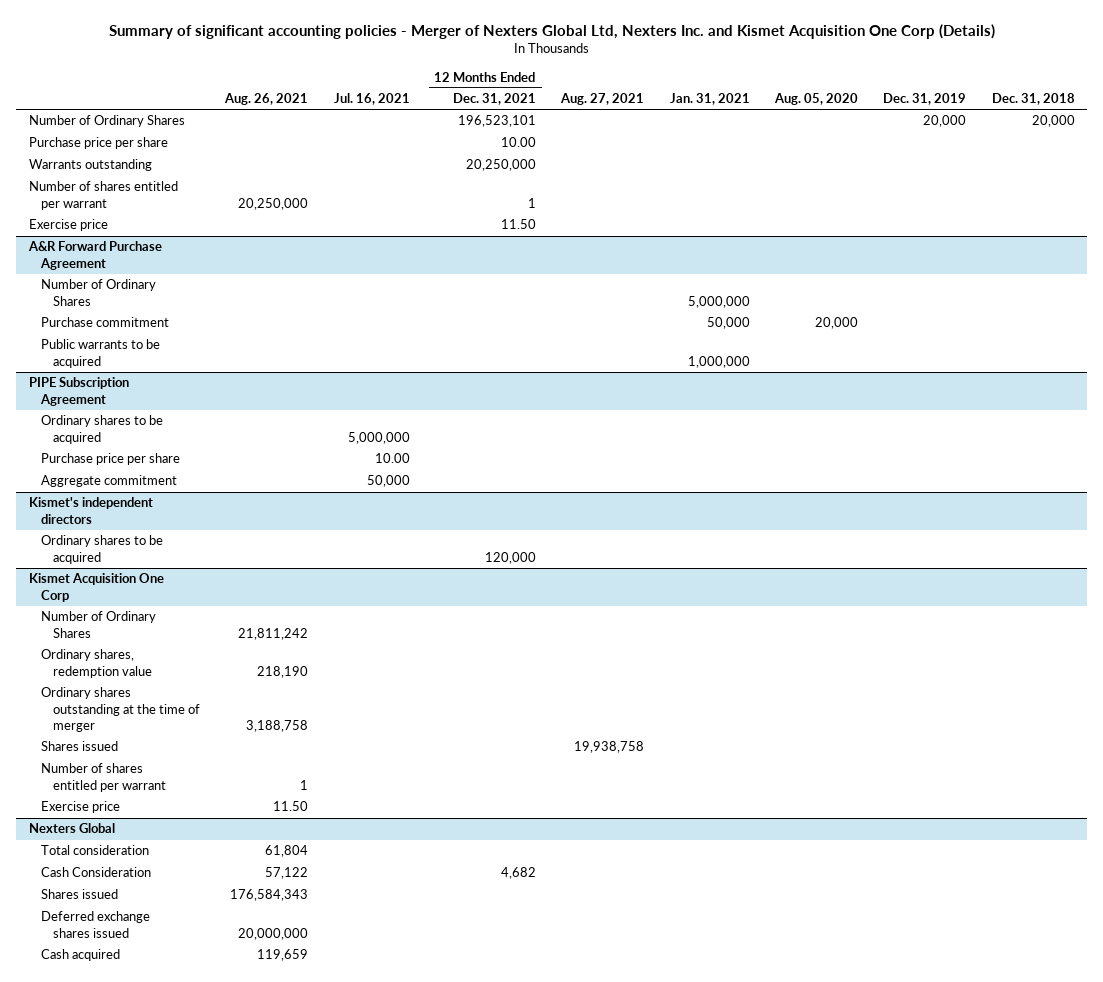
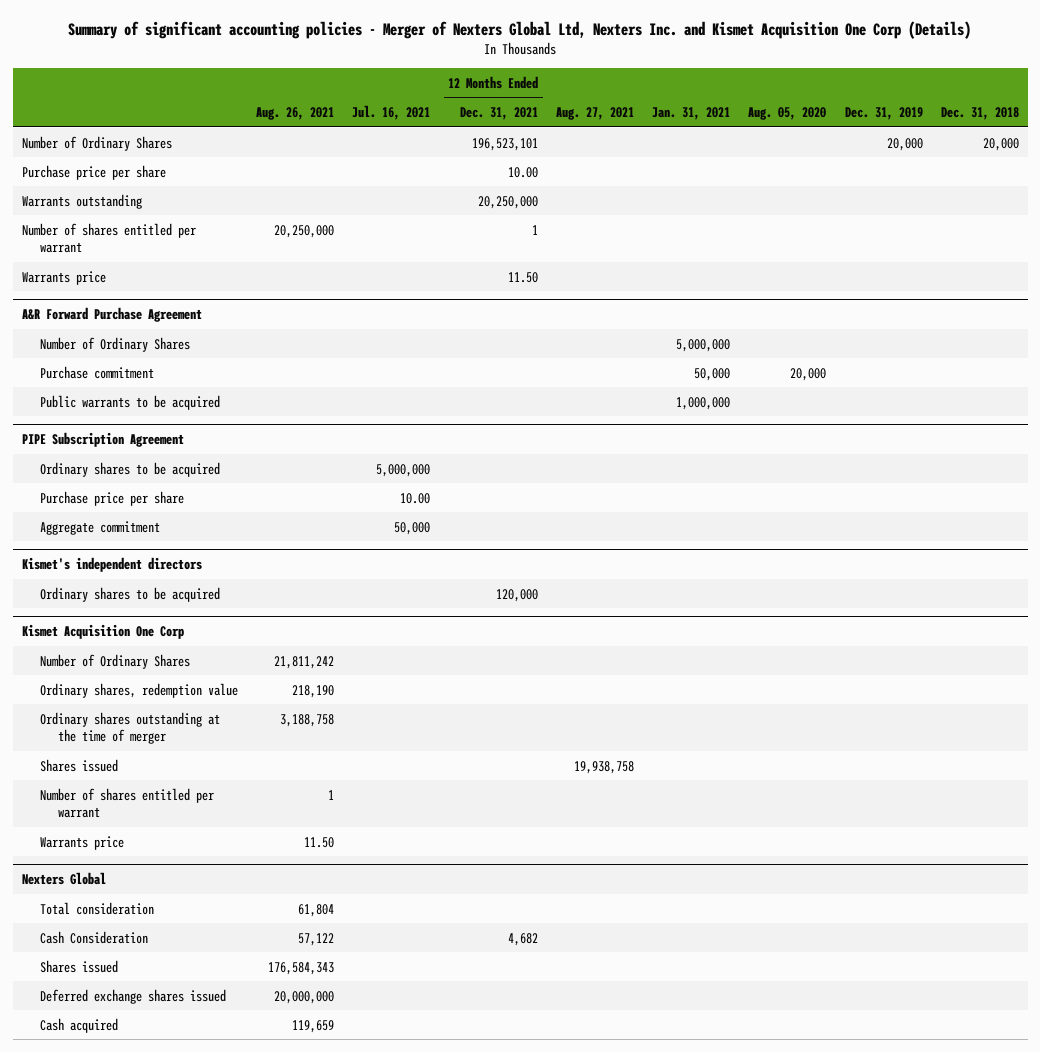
[28,219,108,232] Exercise price -> [21,270,106,285] Warrants price
[40,801,120,814] Exercise price -> [39,835,124,850] Warrants price

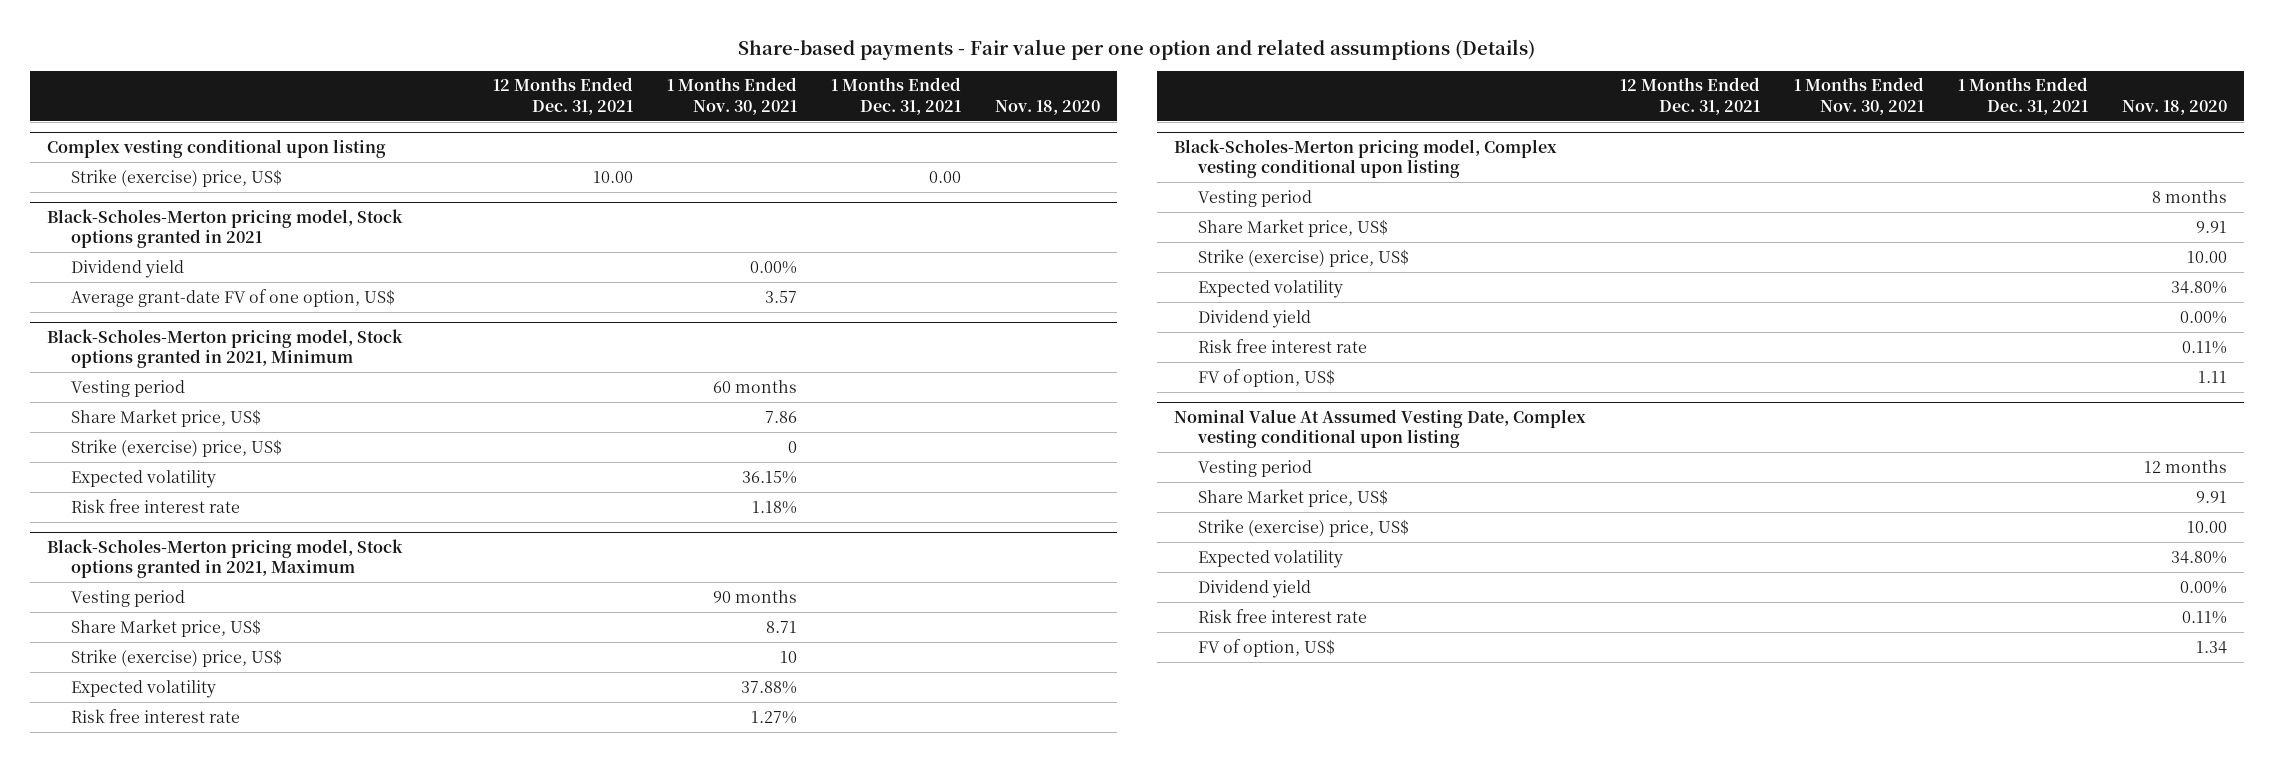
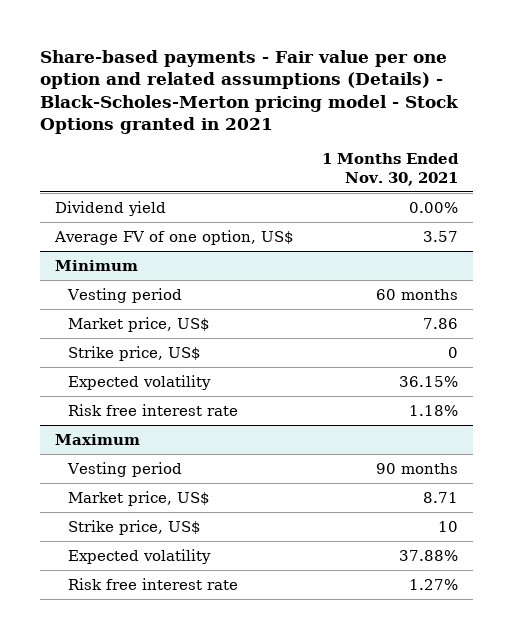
[738,38,1536,60] Share-based payments - Fair value per one option and related assumptions (Details) -> [40,49,460,135] Share-based payments - Fair value per one option and related assumptions (Details) - Black-Scholes-Merton pricing model - Stock Options granted in 2021
[492,77,633,115] 12 Months Ended Dec. 31, 2021 -> none
[831,77,962,115] 1 Months Ended Dec. 31, 2021 -> none
[995,99,1101,115] Nov. 18, 2020 -> none
[46,138,386,158] Complex vesting conditional upon listing -> none
[70,168,282,187] Strike (exercise) price, US$ -> none
[46,208,403,249] Black-Scholes-Merton pricing model, Stock options granted in 2021 -> none
[70,259,184,278] Dividend yield -> none
[70,288,395,307] Average grant-date FV of one option, US$ -> none
none -> [54,200,166,216] Dividend yield
none -> [53,229,294,245] Average FV of one option, US$
[46,328,403,369] Black-Scholes-Merton pricing model, Stock options granted in 2021, Minimum -> [54,259,138,271] Minimum
[70,408,261,427] Share Market price, US$ -> [68,316,211,332] Market price, US$
[70,438,282,457] Strike (exercise) price, US$ -> [68,345,202,361] Strike price, US$
[46,538,403,579] Black-Scholes-Merton pricing model, Stock options granted in 2021, Maximum -> [54,433,140,445] Maximum
[70,618,261,637] Share Market price, US$ -> [68,490,211,506] Market price, US$
[70,648,282,667] Strike (exercise) price, US$ -> [68,519,202,535] Strike price, US$
[1174,138,1558,179] Black-Scholes-Merton pricing model, Complex vesting conditional upon listing -> none
[1197,189,1312,207] Vesting period -> none
[1197,218,1388,237] Share Market price, US$ -> none
[1197,248,1409,267] Strike (exercise) price, US$ -> none
[1197,279,1343,298] Expected volatility -> none
[1197,309,1311,328] Dividend yield -> none
[1197,338,1367,353] Risk free interest rate -> none
[1197,368,1335,387] FV of option, US$ -> none
[1174,408,1587,449] Nominal Value At Assumed Vesting Date, Complex vesting conditional upon listing -> none
[1197,459,1312,477] Vesting period -> none
[1197,488,1388,507] Share Market price, US$ -> none
[1197,518,1409,537] Strike (exercise) price, US$ -> none
[1197,549,1343,568] Expected volatility -> none
[1197,579,1311,598] Dividend yield -> none
[1197,608,1367,623] Risk free interest rate -> none
[1197,638,1335,657] FV of option, US$ -> none

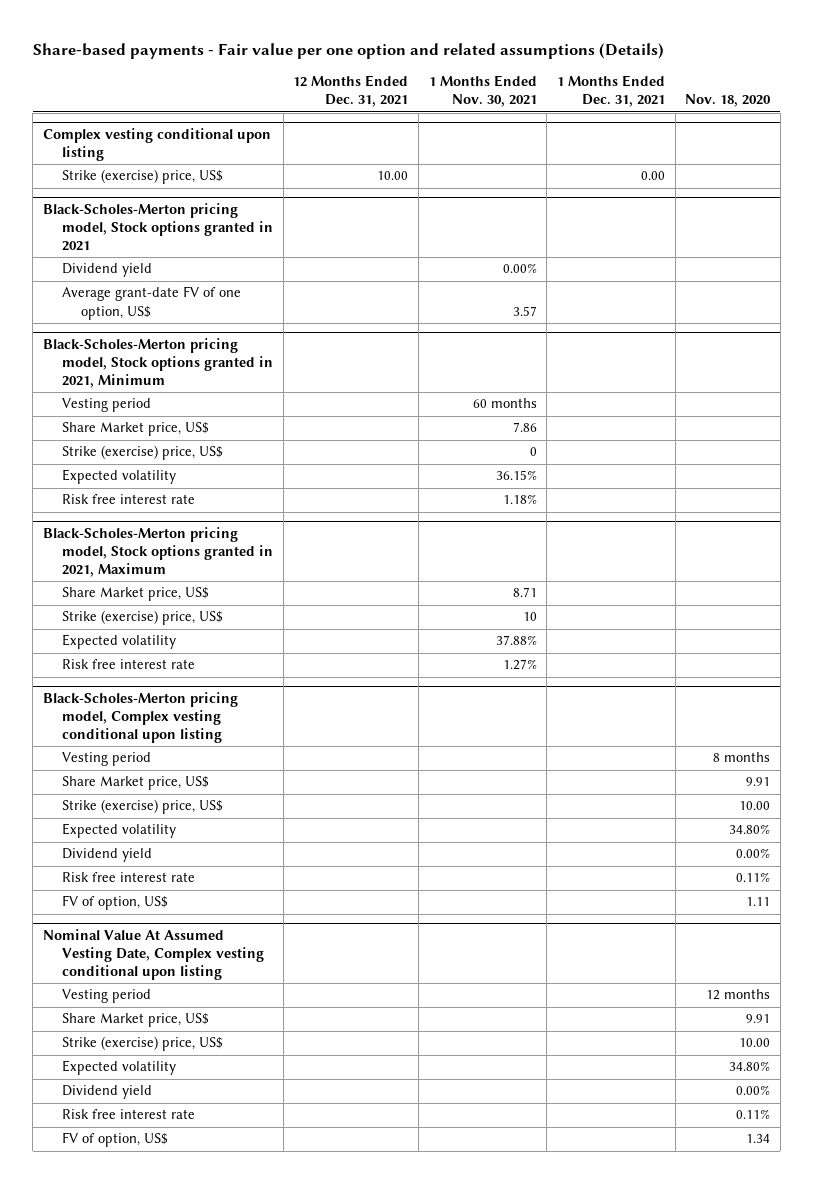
[40,49,460,135] Share-based payments - Fair value per one option and related assumptions (Details) - Black-Scholes-Merton pricing model - Stock Options granted in 2021 -> [32,43,664,60] Share-based payments - Fair value per one option and related assumptions (Details)
none -> [293,75,409,108] 12 Months Ended Dec. 31, 2021
none -> [556,75,665,108] 1 Months Ended Dec. 31, 2021
none -> [685,94,772,108] Nov. 18, 2020
[54,200,166,216] Dividend yield -> none
[53,229,294,245] Average FV of one option, US$ -> none
none -> [42,127,271,161] Complex vesting conditional upon listing
none -> [61,169,223,185] Strike (exercise) price, US$
none -> [42,202,273,252] Black-Scholes-Merton pricing model, Stock options granted in 2021
none -> [61,263,152,278] Dividend yield
none -> [61,286,241,320] Average grant-date FV of one option, US$
[54,259,138,271] Minimum -> [42,337,273,389] Black-Scholes-Merton pricing model, Stock options granted in 2021, Minimum
[68,316,211,332] Market price, US$ -> [61,422,209,437] Share Market price, US$
[68,345,202,361] Strike price, US$ -> [61,445,223,461] Strike (exercise) price, US$
[67,461,183,477] Vesting period -> none
[54,433,140,445] Maximum -> [42,526,273,578] Black-Scholes-Merton pricing model, Stock options granted in 2021, Maximum
[68,490,211,506] Market price, US$ -> [61,587,209,602] Share Market price, US$
[68,519,202,535] Strike price, US$ -> [61,610,223,626] Strike (exercise) price, US$
none -> [42,691,238,744] Black-Scholes-Merton pricing model, Complex vesting conditional upon listing
none -> [61,752,151,767] Vesting period
none -> [61,776,209,791] Share Market price, US$
none -> [61,799,223,815] Strike (exercise) price, US$
none -> [61,823,176,839] Expected volatility
none -> [61,848,152,863] Dividend yield
none -> [61,872,195,883] Risk free interest rate
none -> [61,895,168,911] FV of option, US$
none -> [42,928,264,981] Nominal Value At Assumed Vesting Date, Complex vesting conditional upon listing
none -> [61,989,151,1004] Vesting period
none -> [61,1013,209,1028] Share Market price, US$
none -> [61,1036,223,1052] Strike (exercise) price, US$
none -> [61,1060,176,1076] Expected volatility
none -> [61,1085,152,1100] Dividend yield
none -> [61,1109,195,1120] Risk free interest rate
none -> [61,1132,168,1148] FV of option, US$

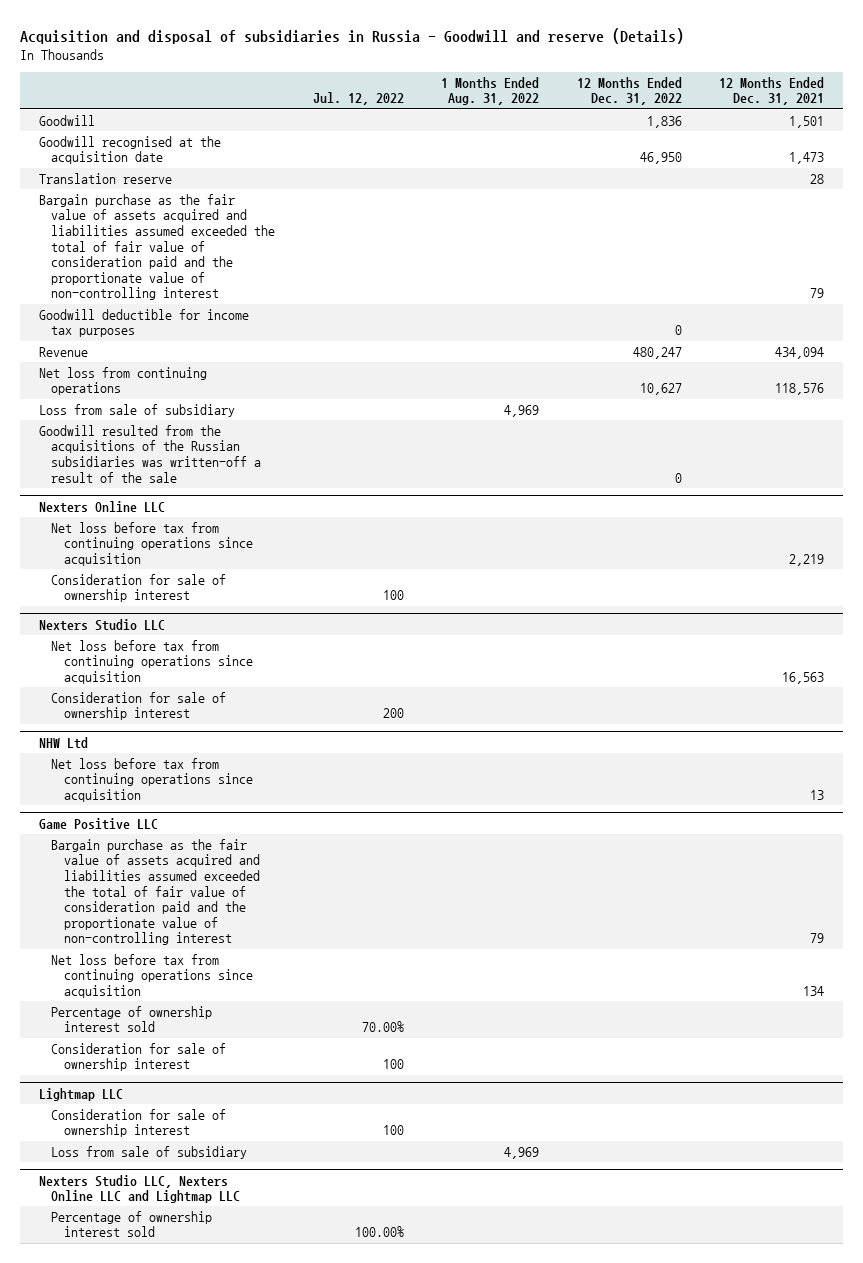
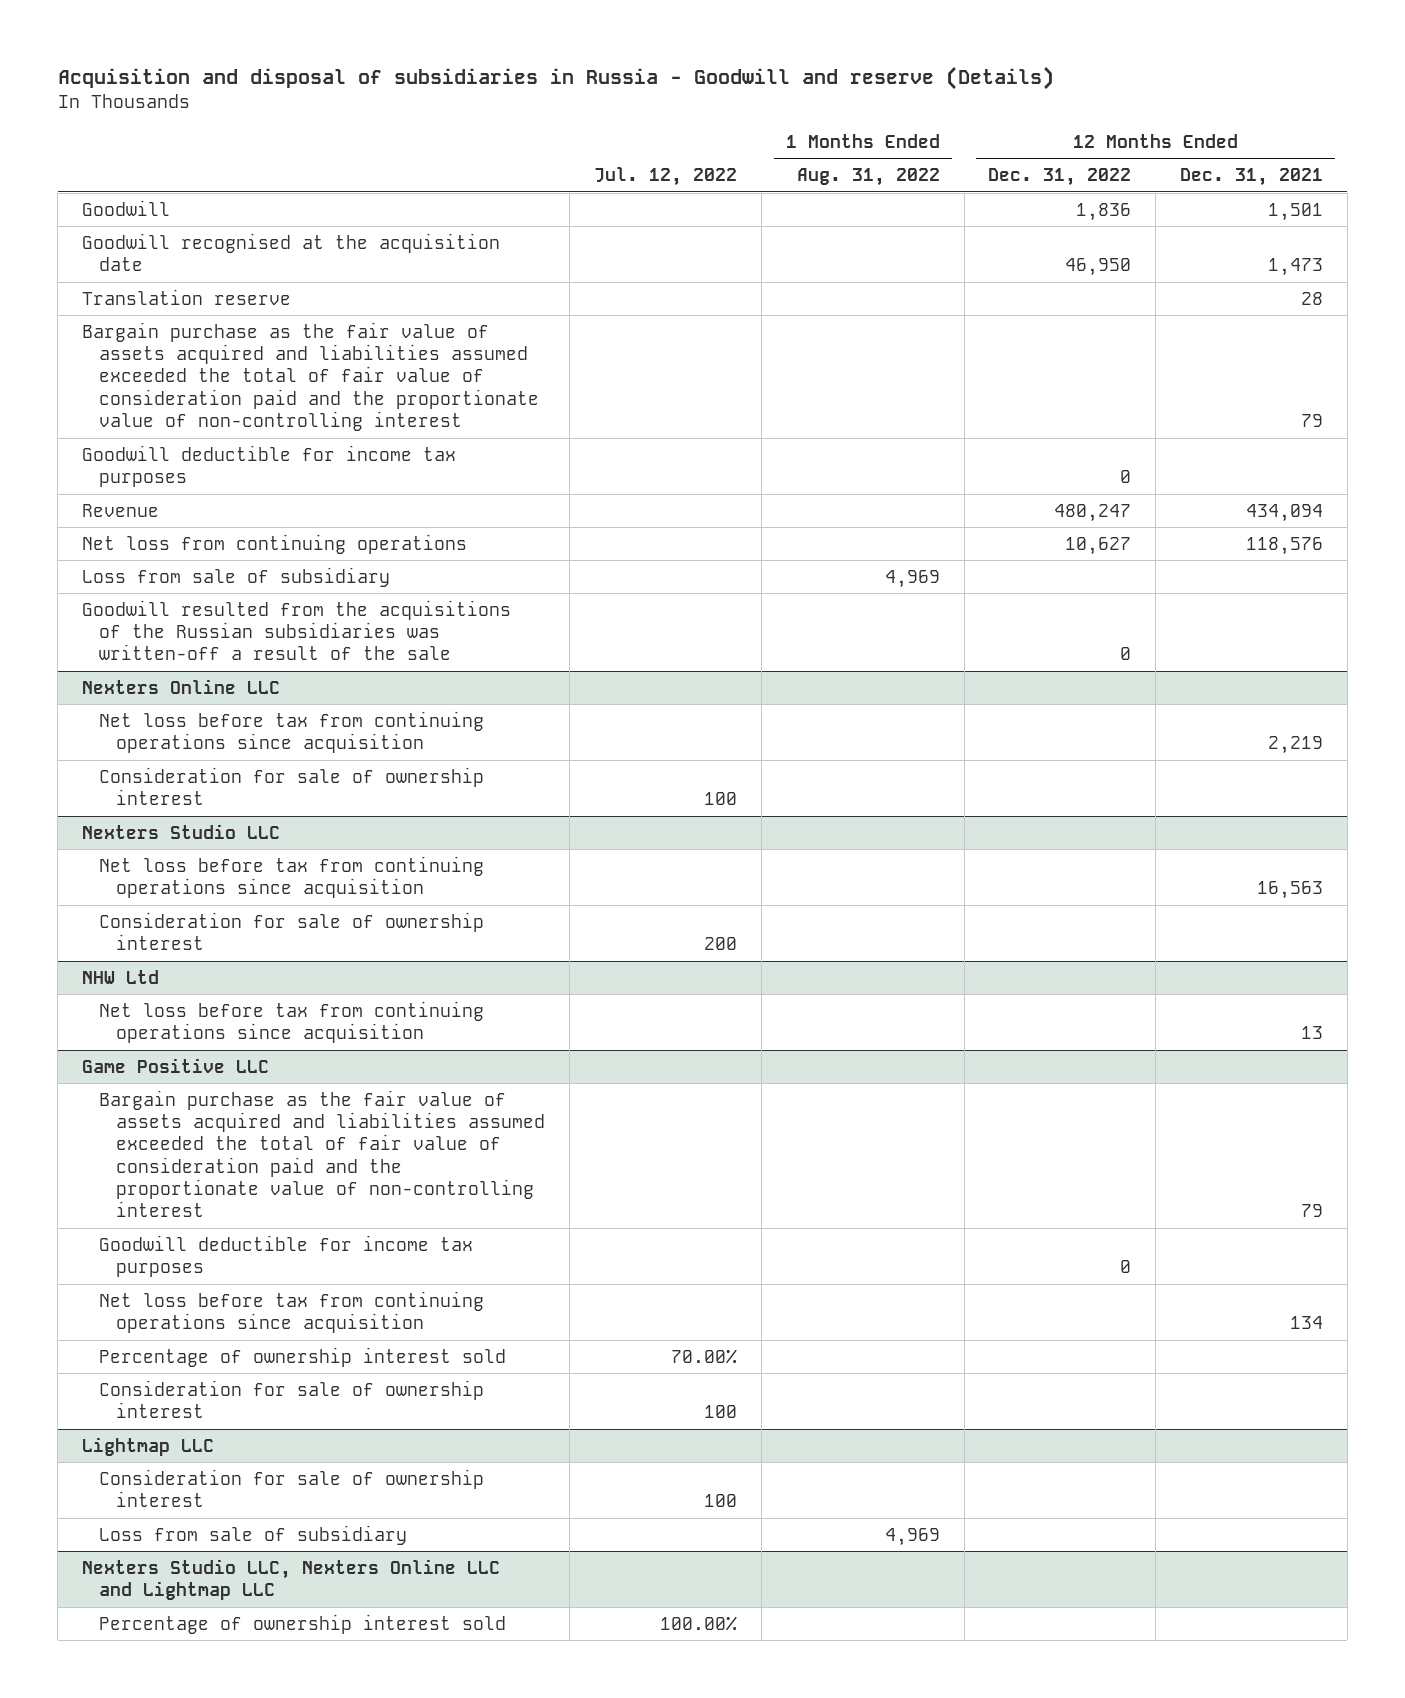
none -> [99,1234,474,1278] Goodwill deductible for income tax purposes

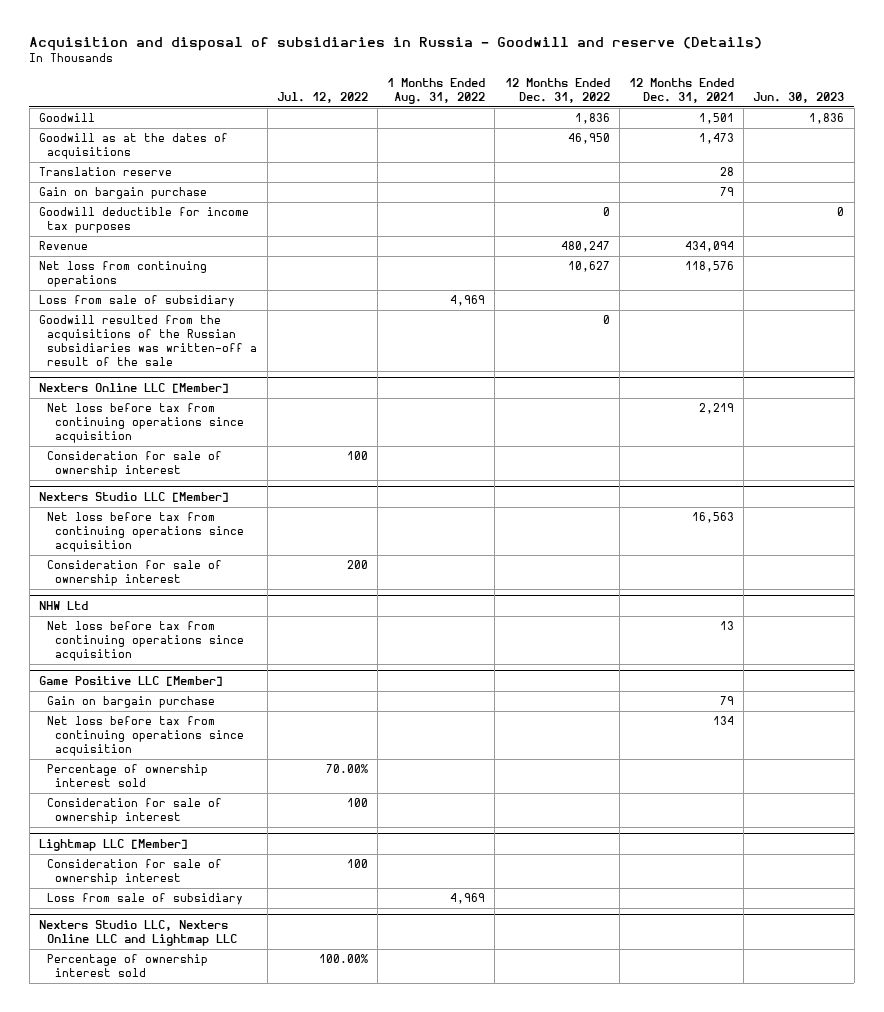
none -> [753,92,845,104] Jun. 30, 2023
[81,232,500,272] Goodwill recognised at the acquisition date -> [39,133,229,160] Goodwill as at the dates of acquisitions
[81,321,540,432] Bargain purchase as the fair value of assets acquired and liabilities assumed exceeded the total of fair value of consideration paid and the proportionate value of non-controlling interest -> [39,187,208,200] Gain on bargain purchase
[81,678,280,694] Nexters Online LLC -> [39,383,230,394] Nexters Online LLC [Member]
[81,823,280,839] Nexters Studio LLC -> [39,492,230,503] Nexters Studio LLC [Member]
[99,1234,474,1278] Goodwill deductible for income tax purposes -> none
[81,1057,269,1073] Game Positive LLC -> [39,676,224,687] Game Positive LLC [Member]
[99,1089,546,1218] Bargain purchase as the fair value of assets acquired and liabilities assumed exceeded the total of fair value of consideration paid and the proportionate value of non-controlling interest -> [47,696,216,709] Gain on bargain purchase
[81,1436,214,1456] Lightmap LLC -> [39,839,189,852] Lightmap LLC [Member]

